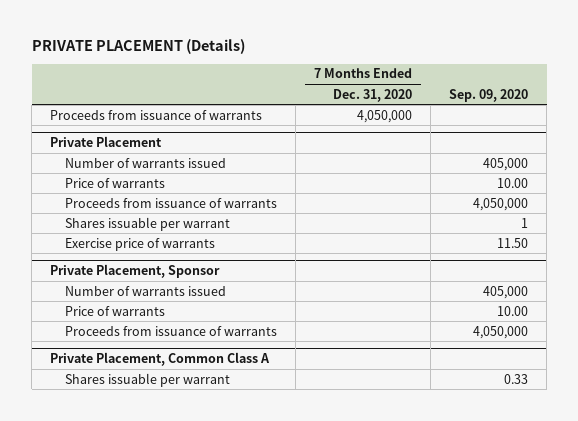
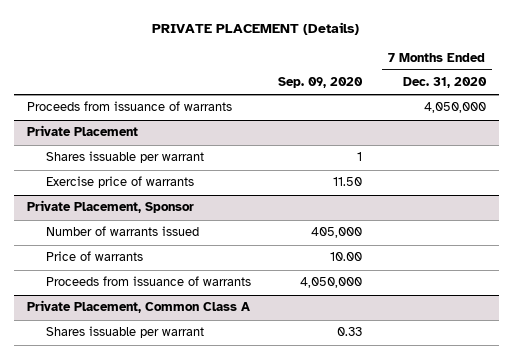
[64,157,226,168] Number of warrants issued -> none
[64,177,165,188] Price of warrants -> none
[64,197,277,208] Proceeds from issuance of warrants -> none

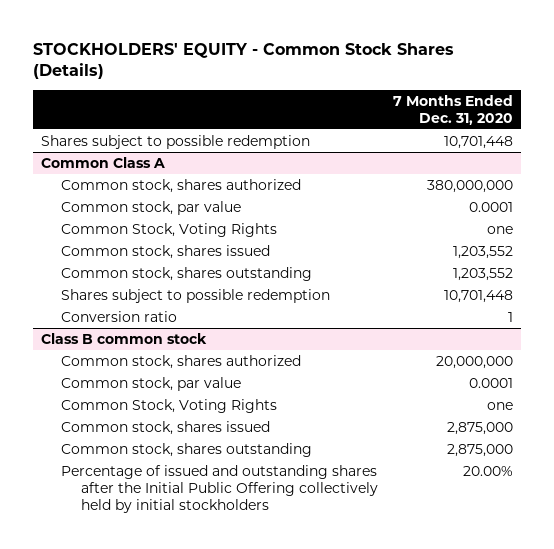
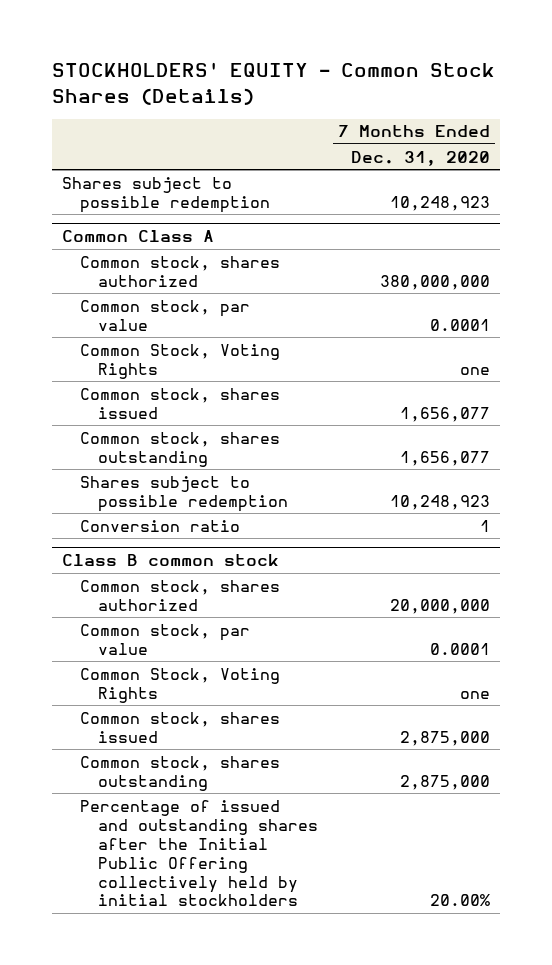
[444,135,514,149] 10,701,448 -> [390,195,491,211] 10,248,923
[453,245,514,259] 1,203,552 -> [400,406,491,422] 1,656,077
[453,267,514,281] 1,203,552 -> [400,450,491,466] 1,656,077
[444,289,514,303] 10,701,448 -> [390,494,491,510] 10,248,923

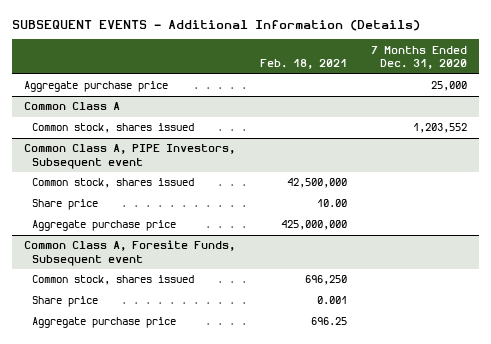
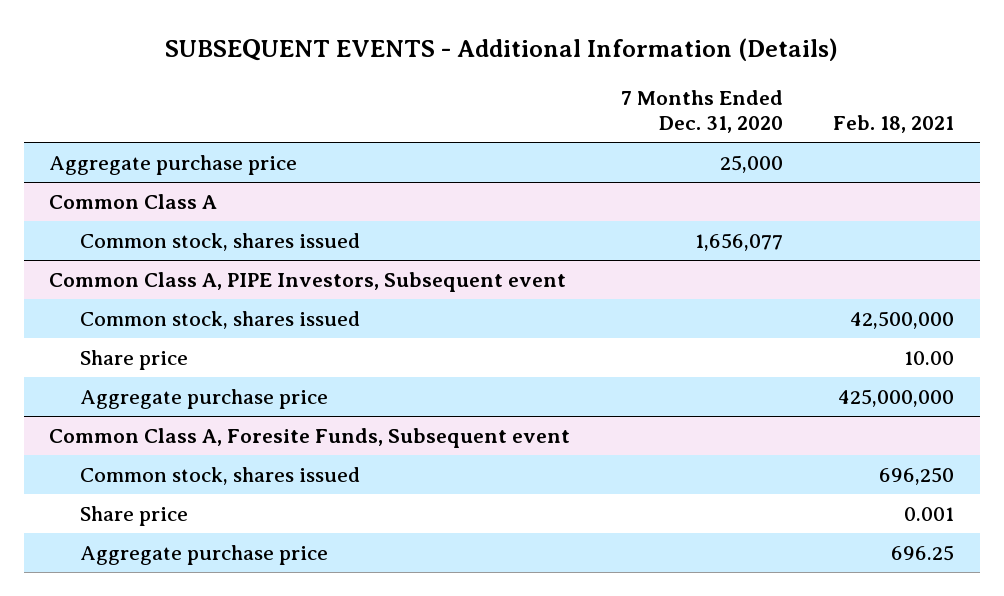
[412,123,467,134] 1,203,552 -> [694,232,783,251] 1,656,077

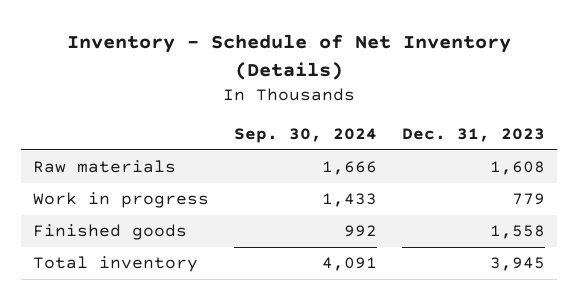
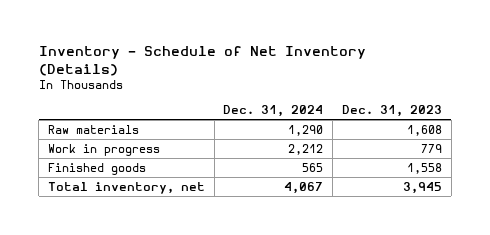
[233,127,377,143] Sep. 30, 2024 -> none
none -> [223,105,324,118] Dec. 31, 2024
[33,256,199,273] Total inventory -> [47,181,205,194] Total inventory, net

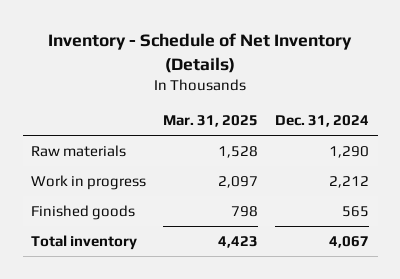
[341,105,442,118] Dec. 31, 2023 -> none
none -> [163,115,259,128] Mar. 31, 2025
[47,181,205,194] Total inventory, net -> [31,234,138,250] Total inventory

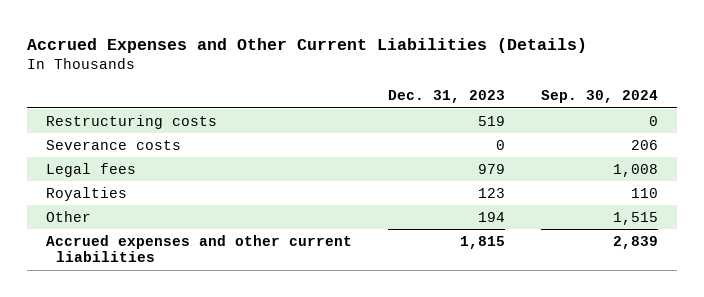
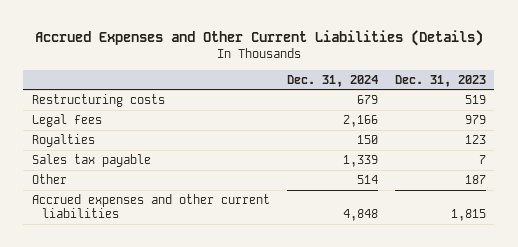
[541,90,659,104] Sep. 30, 2024 -> none
none -> [286,74,378,87] Dec. 31, 2024
[45,139,181,150] Severance costs -> none
none -> [31,153,151,167] Sales tax payable
[477,211,505,222] 194 -> [464,174,486,184] 187

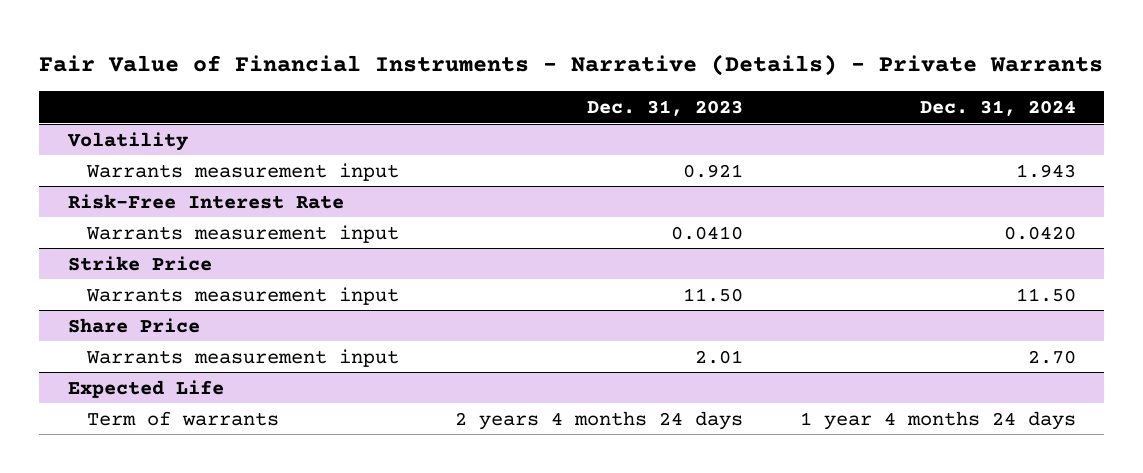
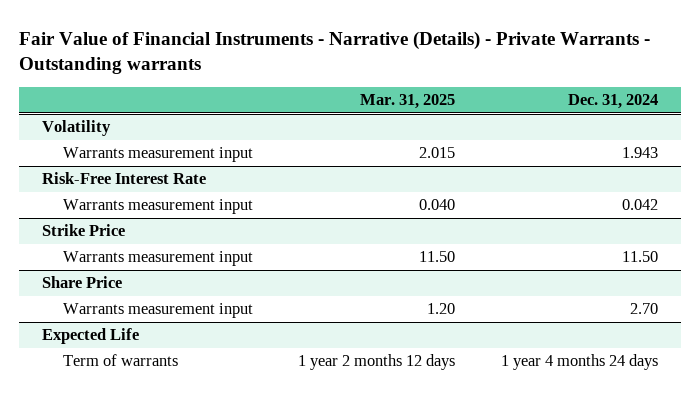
[39,54,1104,77] Fair Value of Financial Instruments - Narrative (Details) - Private Warrants -> [18,30,650,75] Fair Value of Financial Instruments - Narrative (Details) - Private Warrants - Outstanding warrants
[587,100,744,117] Dec. 31, 2023 -> none
none -> [360,94,456,110] Mar. 31, 2025
[1003,225,1076,240] 0.0420 -> [621,199,658,211] 0.042

